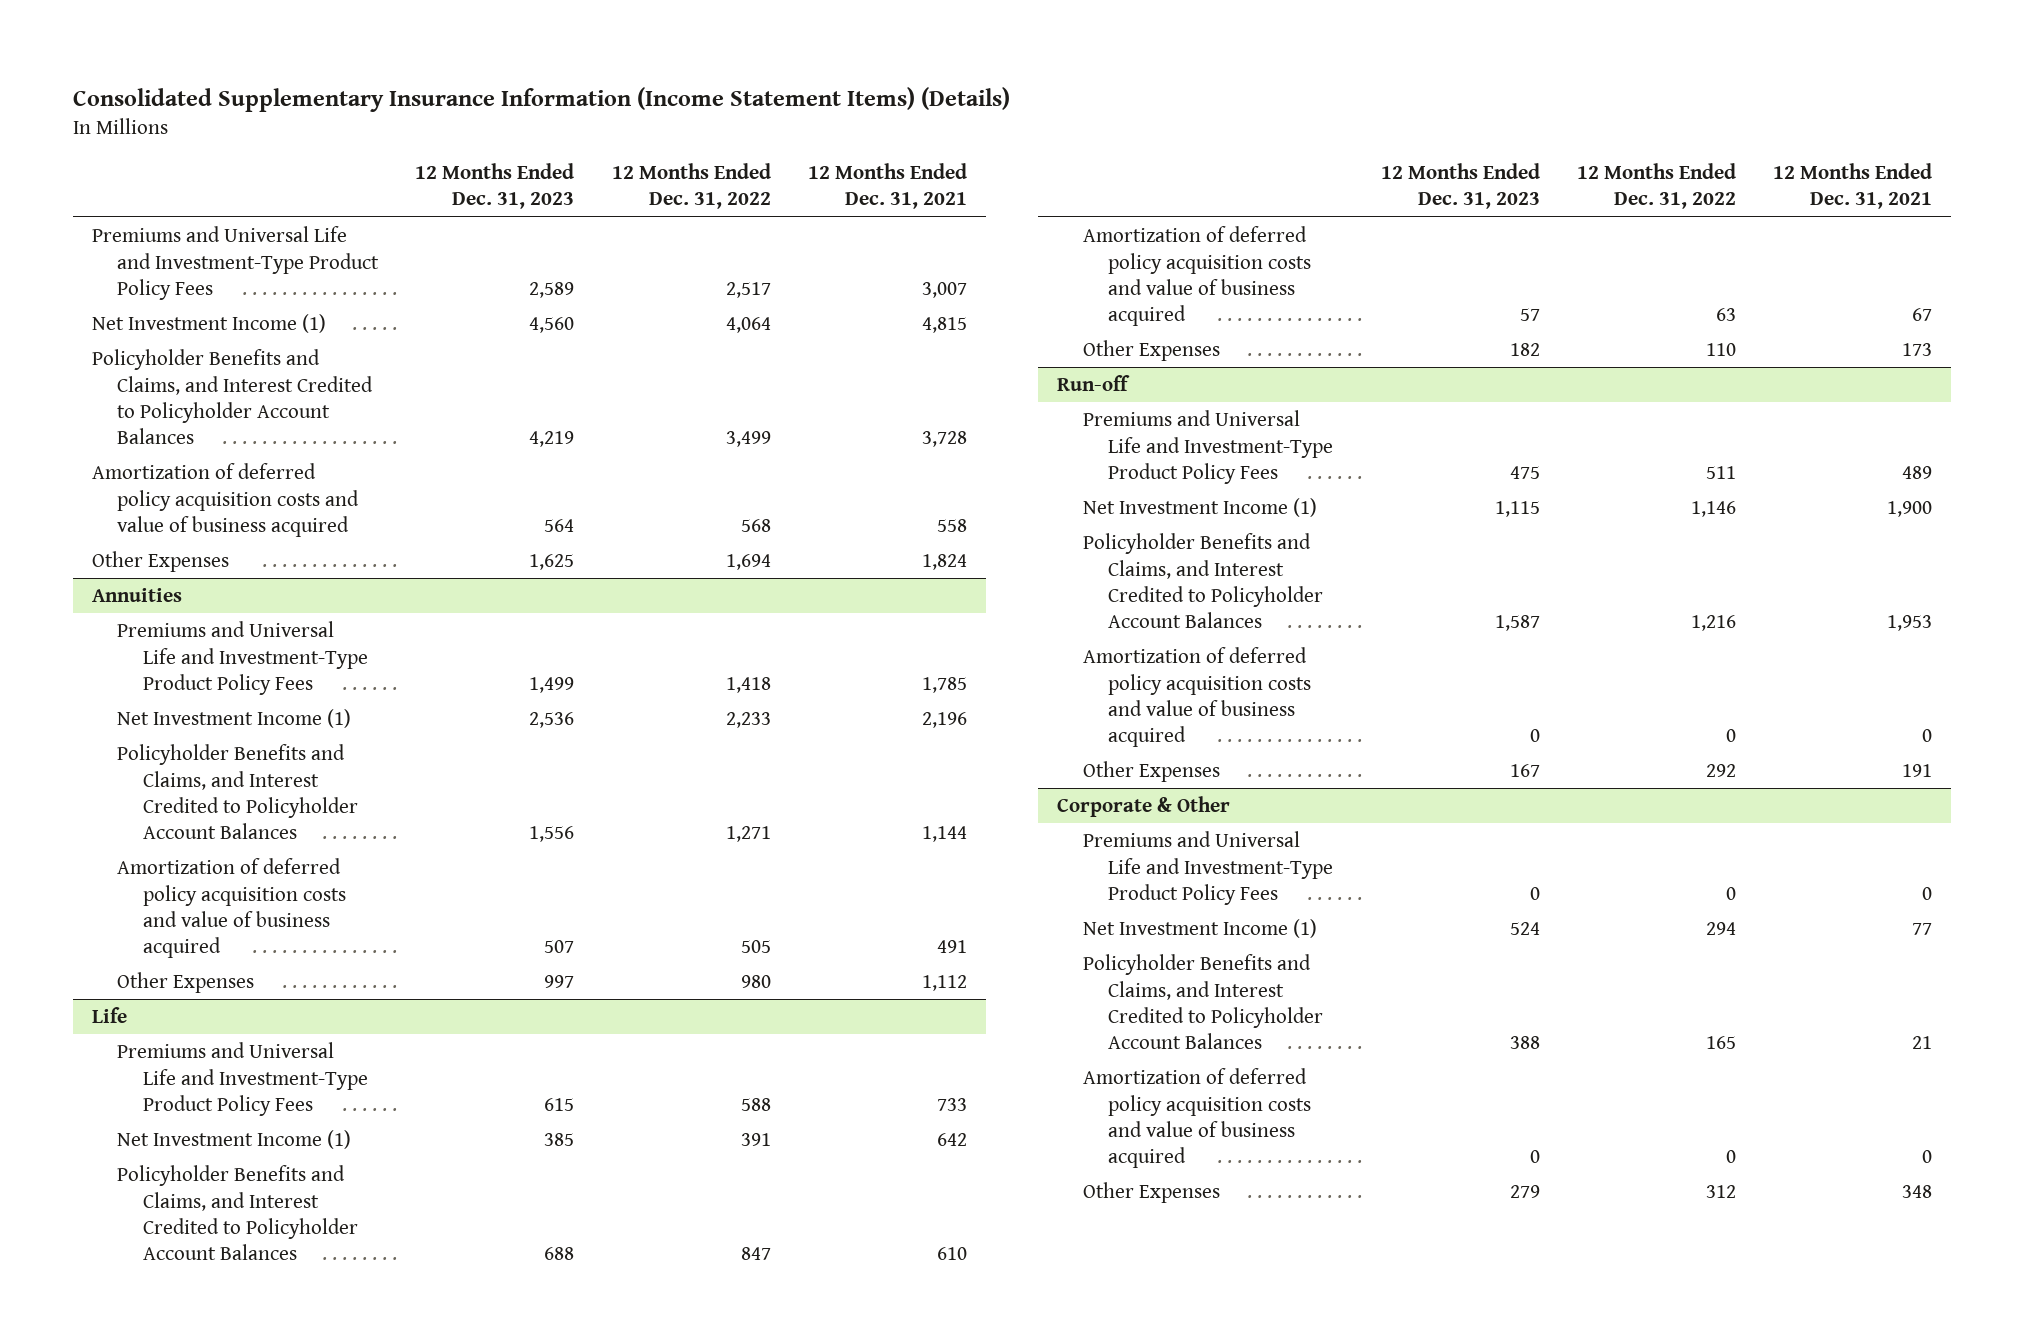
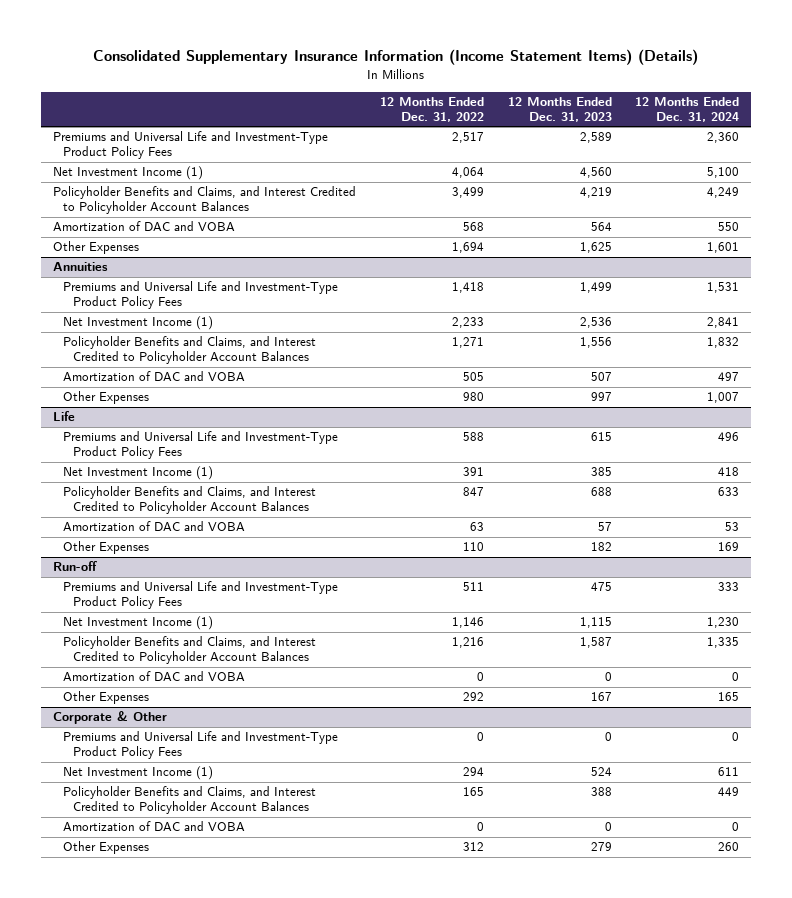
[808,163,968,210] 12 Months Ended Dec. 31, 2021 -> none
none -> [635,96,740,123] 12 Months Ended Dec. 31, 2024
[91,463,360,537] Amortization of deferred policy acquisition costs and value of business acquired -> [53,221,236,232] Amortization of DAC and VOBA
[117,858,346,959] Amortization of deferred policy acquisition costs and value of business acquired -> [63,371,246,382] Amortization of DAC and VOBA
[1082,226,1312,327] Amortization of deferred policy acquisition costs and value of business acquired -> [63,521,246,532] Amortization of DAC and VOBA
[1082,647,1312,748] Amortization of deferred policy acquisition costs and value of business acquired -> [63,671,246,682] Amortization of DAC and VOBA
[1082,1068,1312,1169] Amortization of deferred policy acquisition costs and value of business acquired -> [63,821,246,832] Amortization of DAC and VOBA

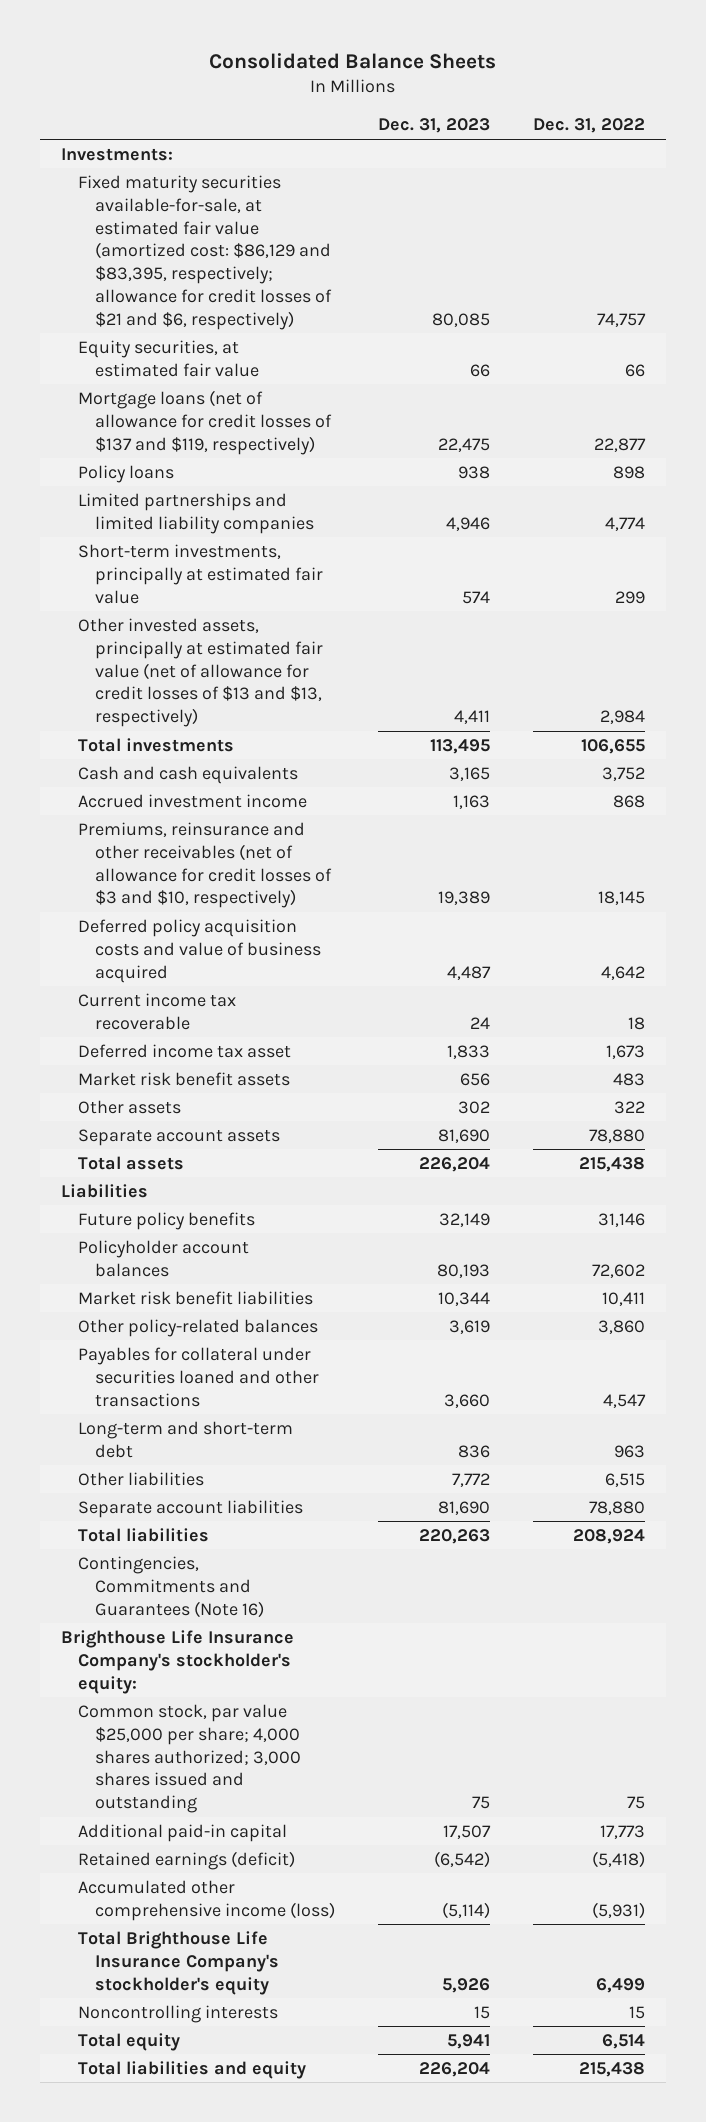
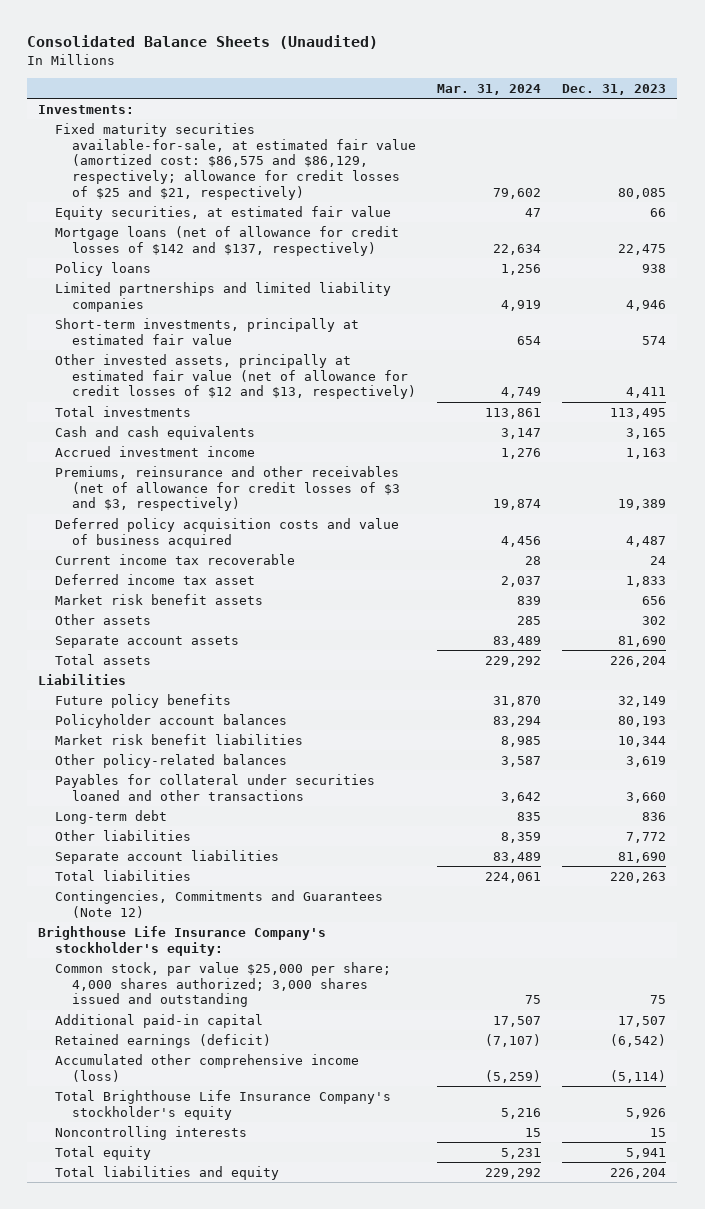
[209,53,497,70] Consolidated Balance Sheets -> [27,35,379,50] Consolidated Balance Sheets (Unaudited)
[532,118,645,134] Dec. 31, 2022 -> none
none -> [437,83,542,95] Mar. 31, 2024
[78,174,333,330] Fixed maturity securities available-for-sale, at estimated fair value (amortized cost: $86,129 and $83,395, respectively; allowance for credit losses of $21 and $6, respectively) -> [54,122,416,200] Fixed maturity securities available-for-sale, at estimated fair value (amortized cost: $86,575 and $86,129, respectively; allowance for credit losses of $25 and $21, respectively)
[78,389,333,455] Mortgage loans (net of allowance for credit losses of $137 and $119, respectively) -> [54,225,399,256] Mortgage loans (net of allowance for credit losses of $142 and $137, respectively)
[78,617,324,728] Other invested assets, principally at estimated fair value (net of allowance for credit losses of $13 and $13, respectively) -> [54,353,416,400] Other invested assets, principally at estimated fair value (net of allowance for credit losses of $12 and $13, respectively)
[78,821,333,909] Premiums, reinsurance and other receivables (net of allowance for credit losses of $3 and $10, respectively) -> [54,465,400,512] Premiums, reinsurance and other receivables (net of allowance for credit losses of $3 and $3, respectively)
[78,1420,294,1458] Long-term and short-term debt -> [54,809,167,824] Long-term debt
[78,1555,265,1618] Contingencies, Commitments and Guarantees (Note 16) -> [54,889,383,918] Contingencies, Commitments and Guarantees (Note 12)

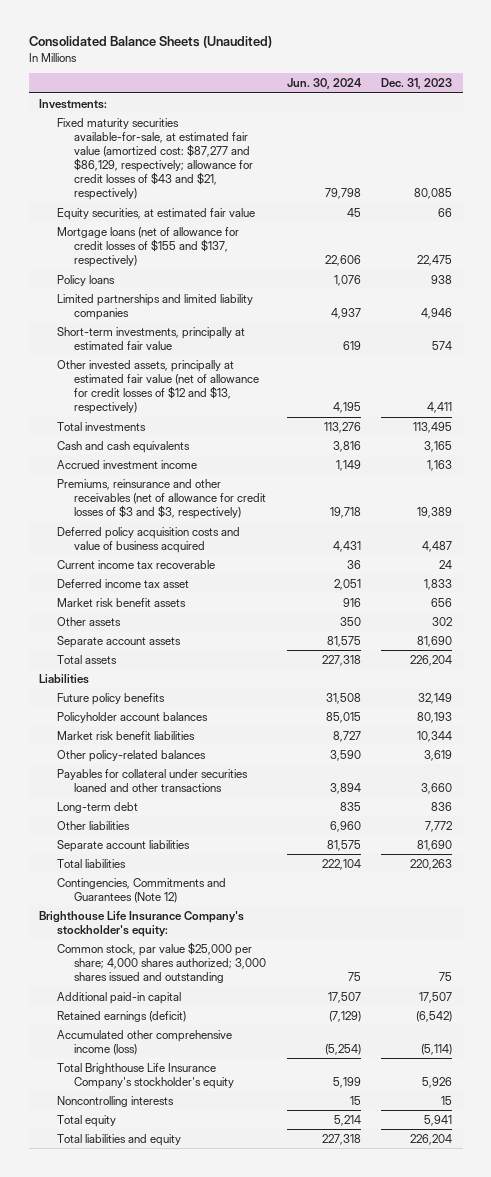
[437,83,542,95] Mar. 31, 2024 -> none
none -> [286,78,362,90] Jun. 30, 2024
[54,122,416,200] Fixed maturity securities available-for-sale, at estimated fair value (amortized cost: $86,575 and $86,129, respectively; allowance for credit losses of $25 and $21, respectively) -> [56,117,254,201] Fixed maturity securities available-for-sale, at estimated fair value (amortized cost: $87,277 and $86,129, respectively; allowance for credit losses of $43 and $21, respectively)
[54,225,399,256] Mortgage loans (net of allowance for credit losses of $142 and $137, respectively) -> [56,226,239,267] Mortgage loans (net of allowance for credit losses of $155 and $137, respectively)

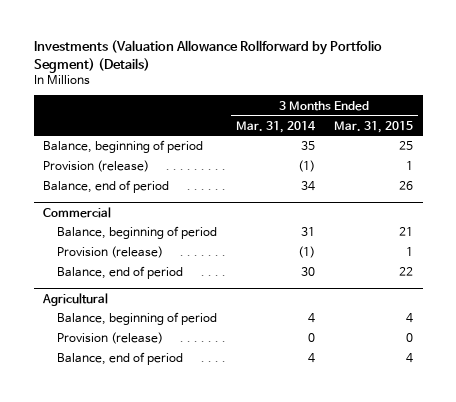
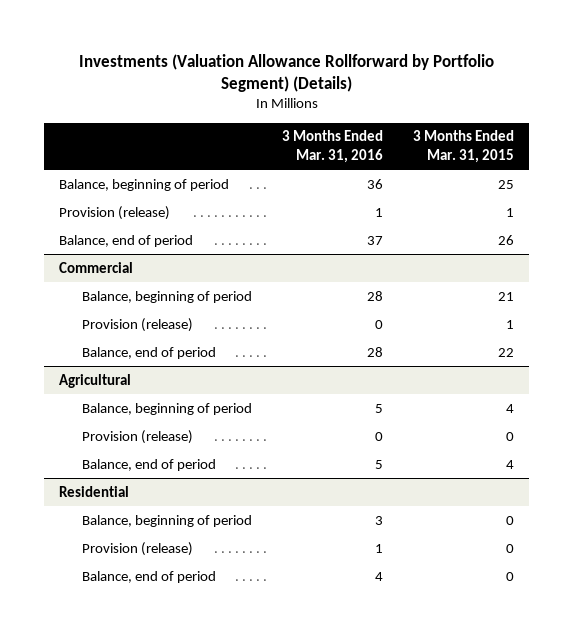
[235,120,316,133] Mar. 31, 2014 -> none
none -> [281,130,383,163] 3 Months Ended Mar. 31, 2016
none -> [59,485,130,497] Residential
none -> [81,514,252,527] Balance, beginning of period
none -> [81,541,193,556] Provision (release)
none -> [81,570,216,583] Balance, end of period

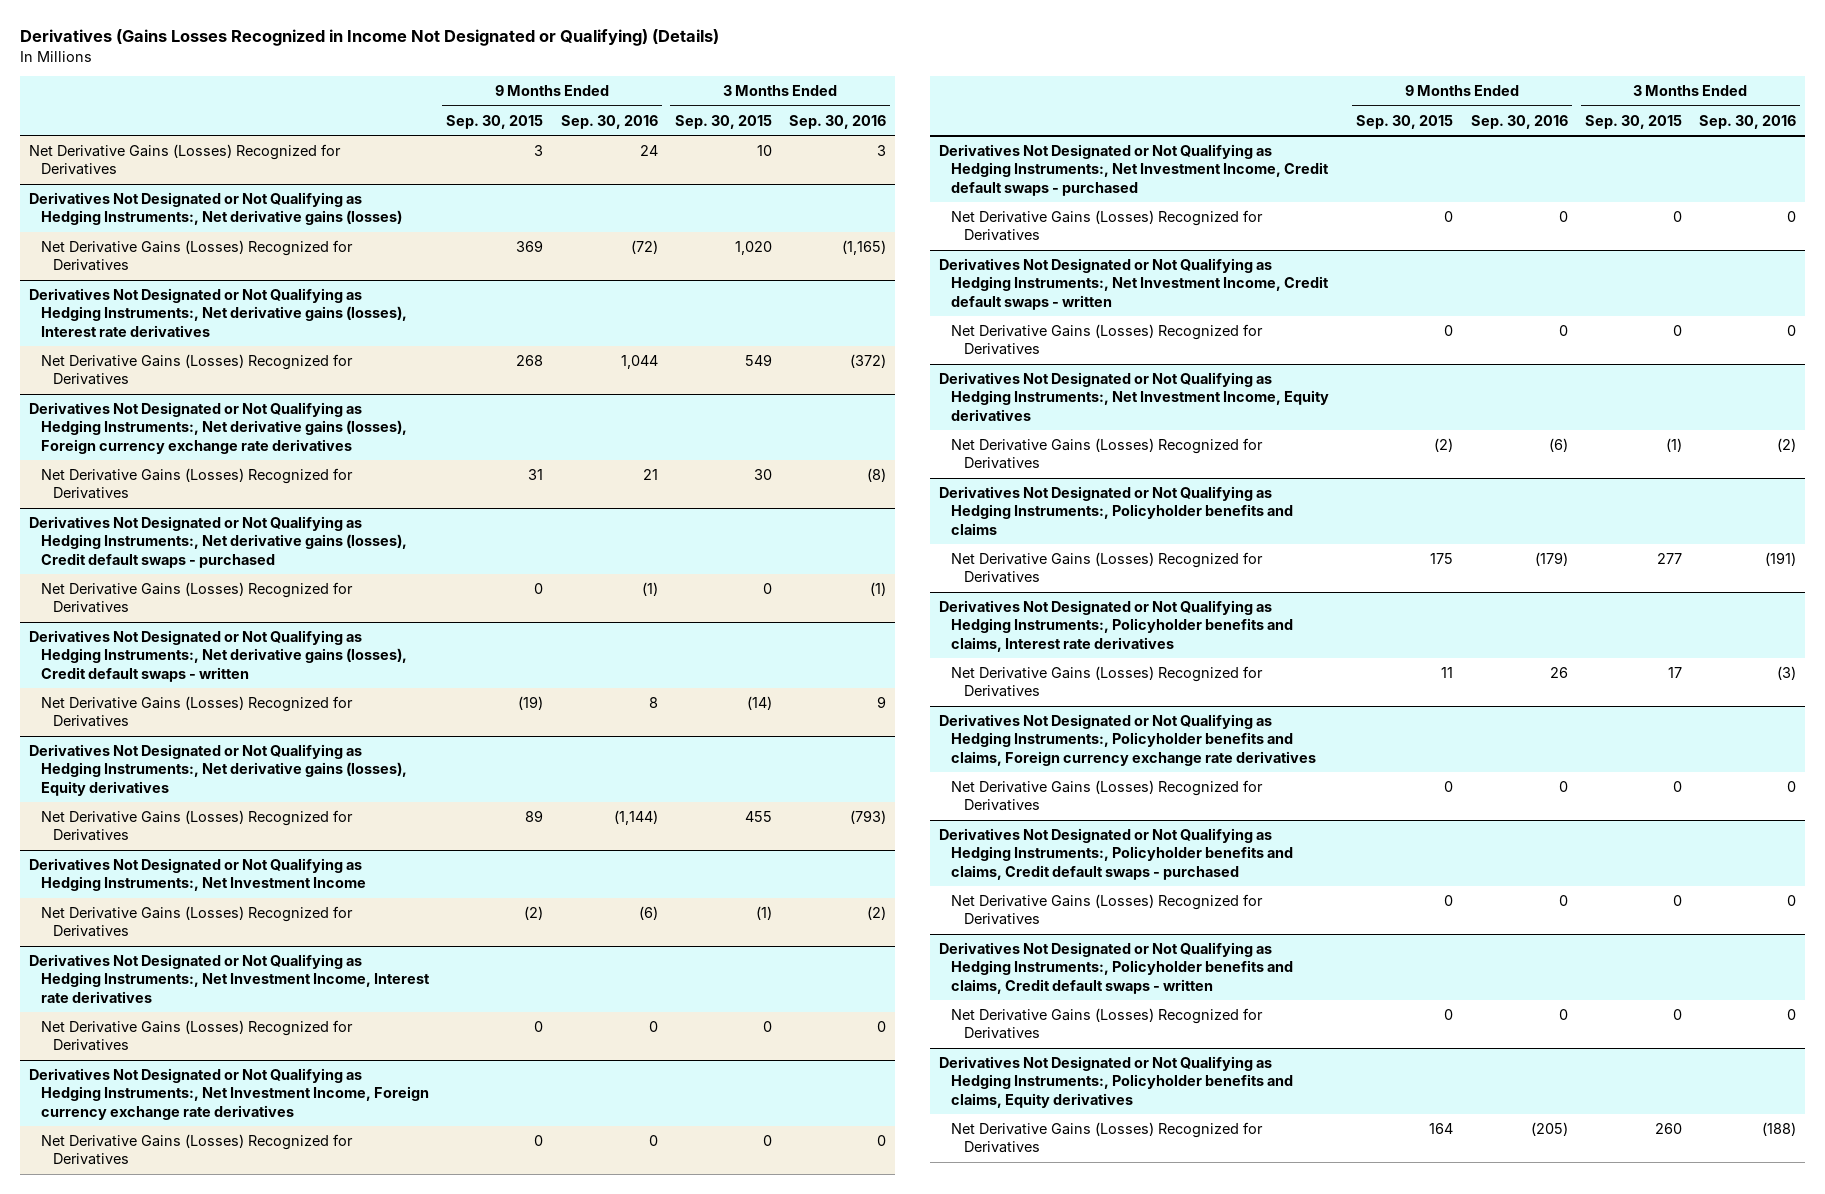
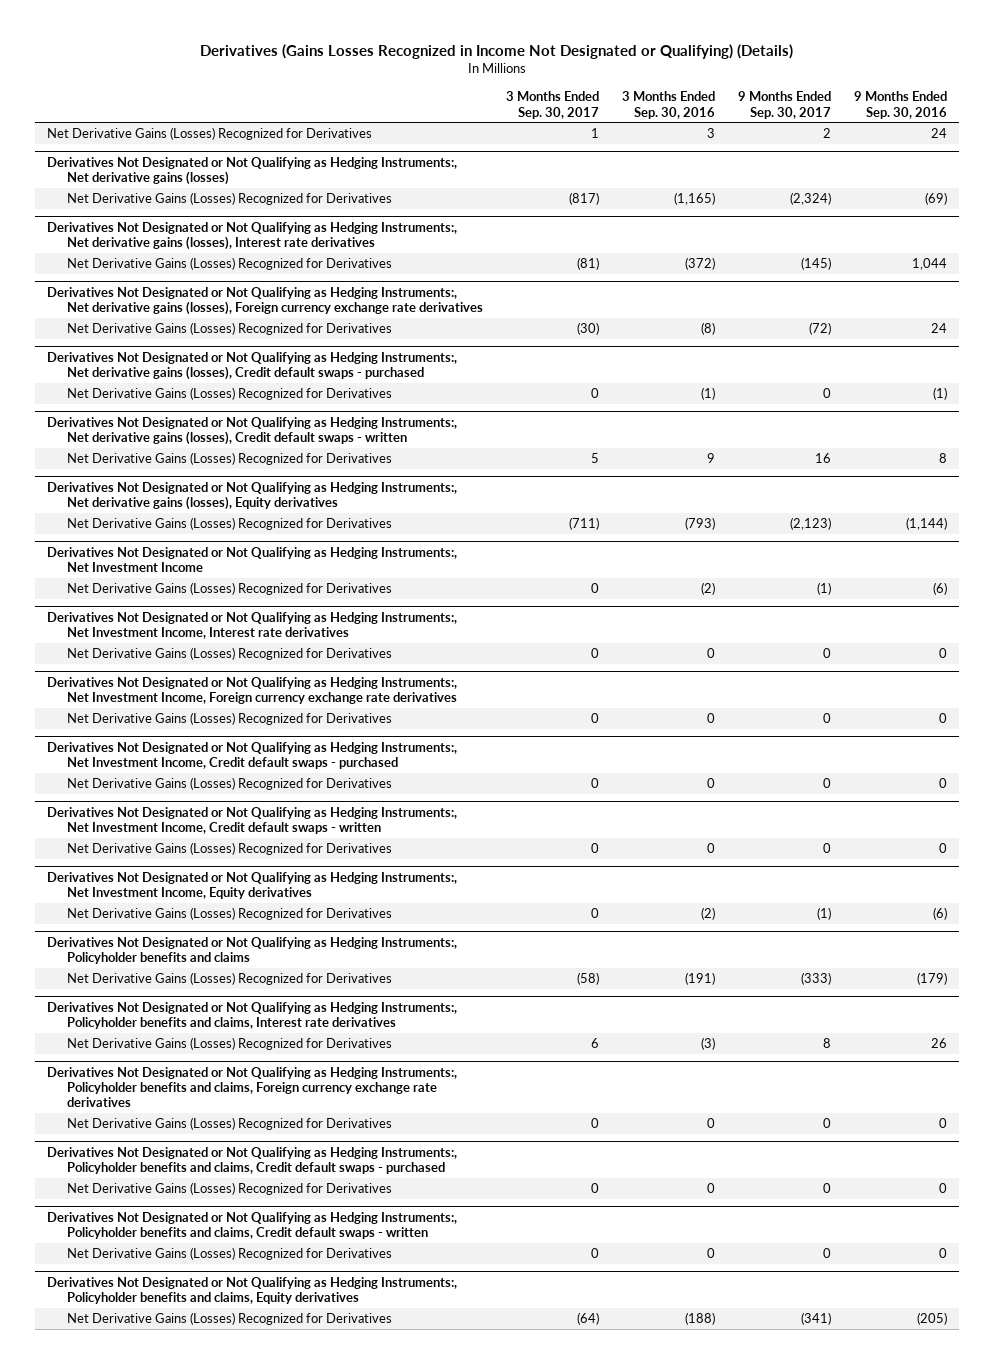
[446,114,544,129] Sep. 30, 2015 -> none
[674,114,772,129] Sep. 30, 2015 -> none
none -> [506,91,600,119] 3 Months Ended Sep. 30, 2017
none -> [738,91,832,119] 9 Months Ended Sep. 30, 2017
[630,239,658,254] (72) -> [925,192,948,206] (69)
[642,468,658,480] 21 -> [931,323,948,334] 24

